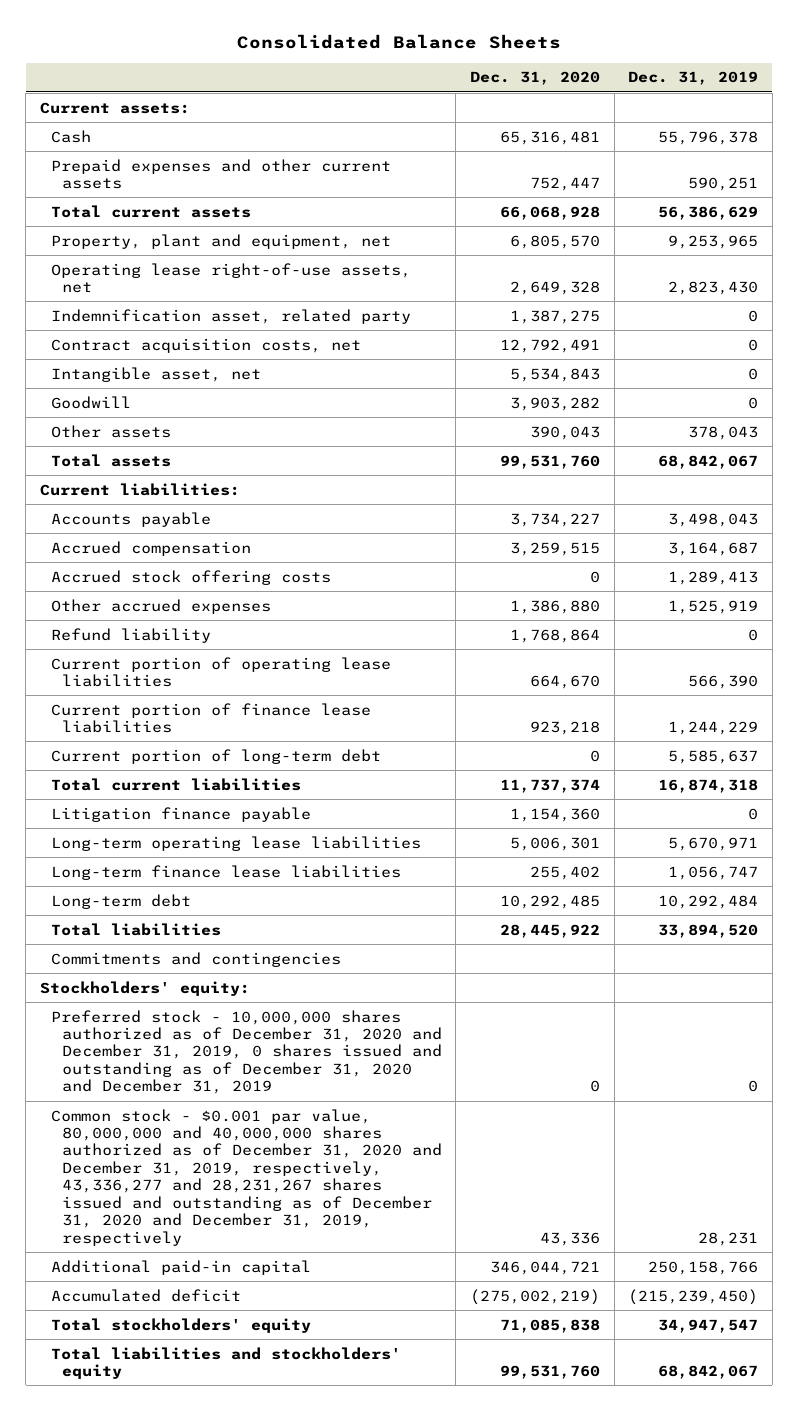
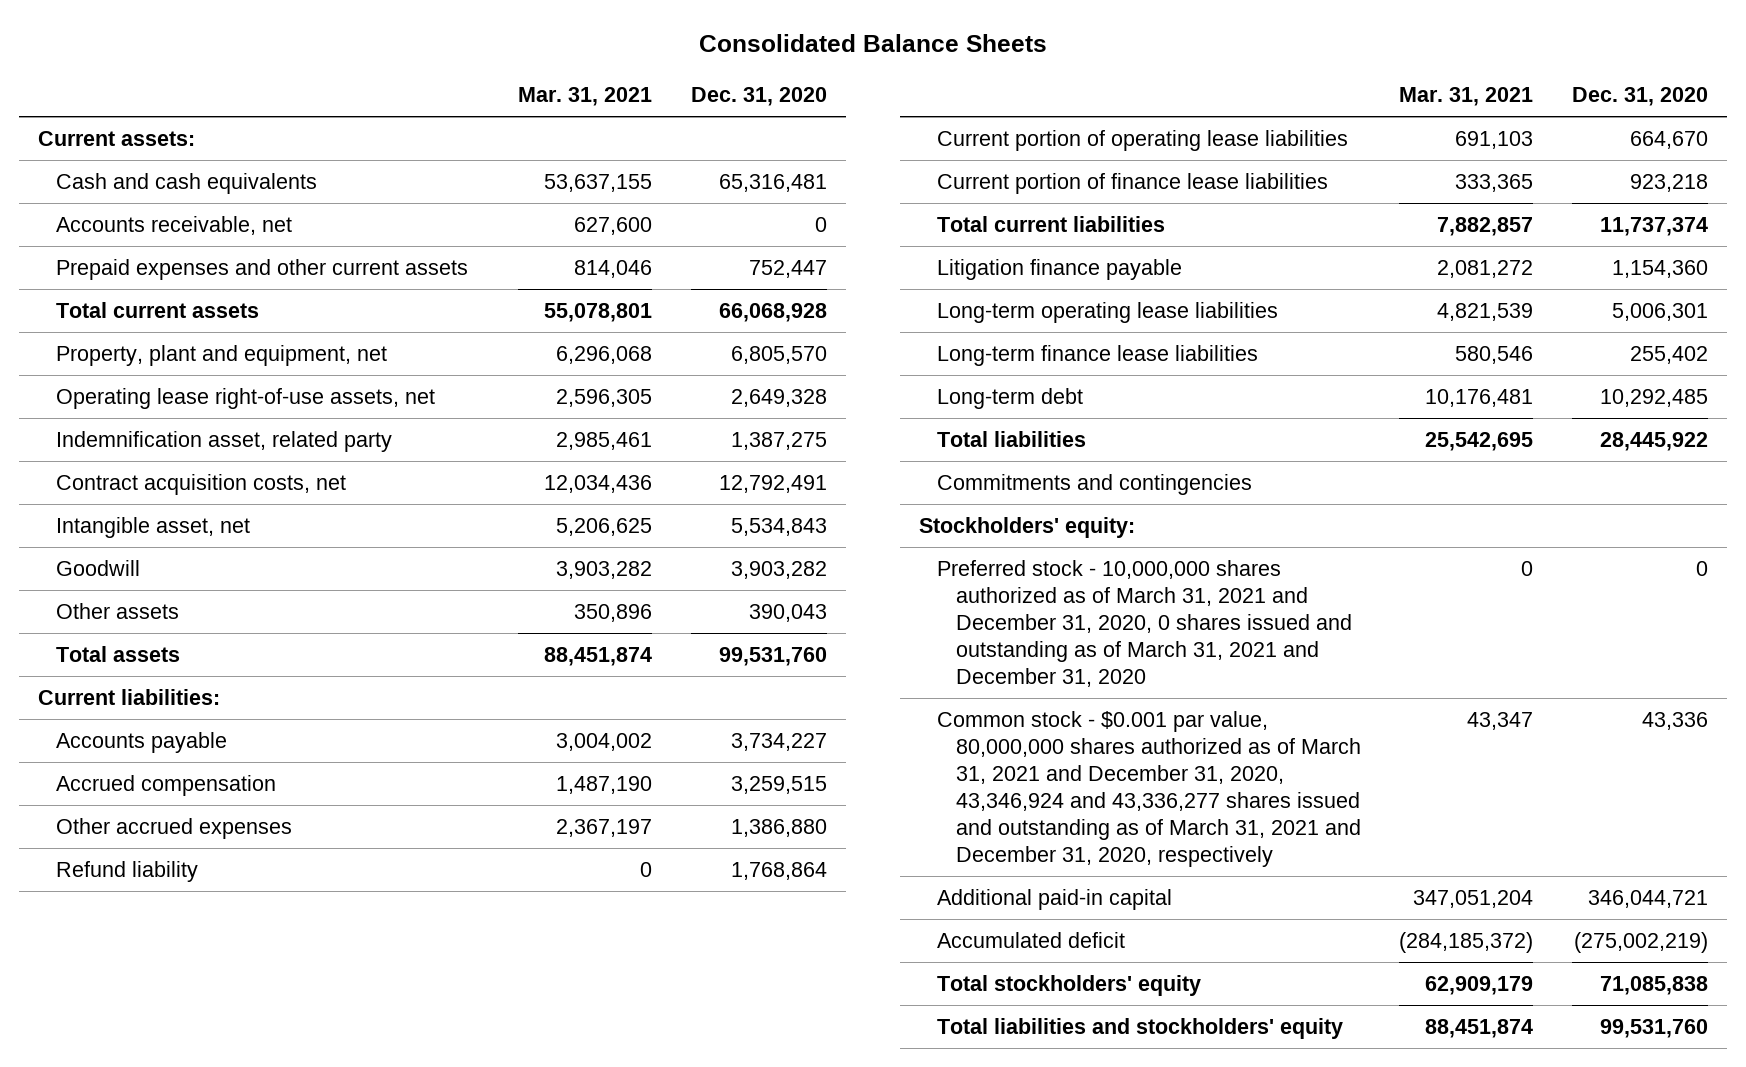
[628,71,759,86] Dec. 31, 2019 -> none
none -> [518,87,653,107] Mar. 31, 2021
[50,129,91,143] Cash -> [56,172,318,194] Cash and cash equivalents
none -> [56,215,293,235] Accounts receivable, net
[50,569,331,585] Accrued stock offering costs -> none
[50,748,381,764] Current portion of long-term debt -> none
[50,1009,442,1095] Preferred stock - 10,000,000 shares authorized as of December 31, 2020 and December 31, 2019, 0 shares issued and outstanding as of December 31, 2020 and December 31, 2019 -> [937,559,1352,687] Preferred stock - 10,000,000 shares authorized as of March 31, 2021 and December 31, 2020, 0 shares issued and outstanding as of March 31, 2021 and December 31, 2020
[50,1108,442,1246] Common stock - $0.001 par value, 80,000,000 and 40,000,000 shares authorized as of December 31, 2020 and December 31, 2019, respectively, 43,336,277 and 28,231,267 shares issued and outstanding as of December 31, 2020 and December 31, 2019, respectively -> [937,710,1361,867] Common stock - $0.001 par value, 80,000,000 shares authorized as of March 31, 2021 and December 31, 2020, 43,346,924 and 43,336,277 shares issued and outstanding as of March 31, 2021 and December 31, 2020, respectively

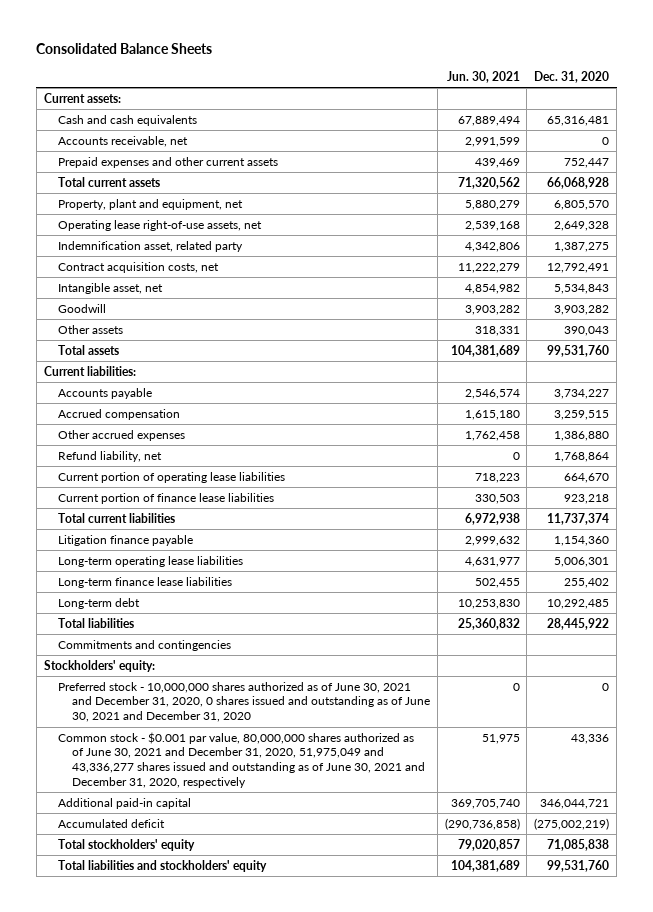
[518,87,653,107] Mar. 31, 2021 -> none
none -> [446,70,520,83] Jun. 30, 2021
[56,860,199,882] Refund liability -> [57,450,162,462] Refund liability, net
[937,559,1352,687] Preferred stock - 10,000,000 shares authorized as of March 31, 2021 and December 31, 2020, 0 shares issued and outstanding as of March 31, 2021 and December 31, 2020 -> [57,681,430,723] Preferred stock - 10,000,000 shares authorized as of June 30, 2021 and December 31, 2020, 0 shares issued and outstanding as of June 30, 2021 and December 31, 2020
[937,710,1361,867] Common stock - $0.001 par value, 80,000,000 shares authorized as of March 31, 2021 and December 31, 2020, 43,346,924 and 43,336,277 shares issued and outstanding as of March 31, 2021 and December 31, 2020, respectively -> [57,731,425,788] Common stock - $0.001 par value, 80,000,000 shares authorized as of June 30, 2021 and December 31, 2020, 51,975,049 and 43,336,277 shares issued and outstanding as of June 30, 2021 and December 31, 2020, respectively

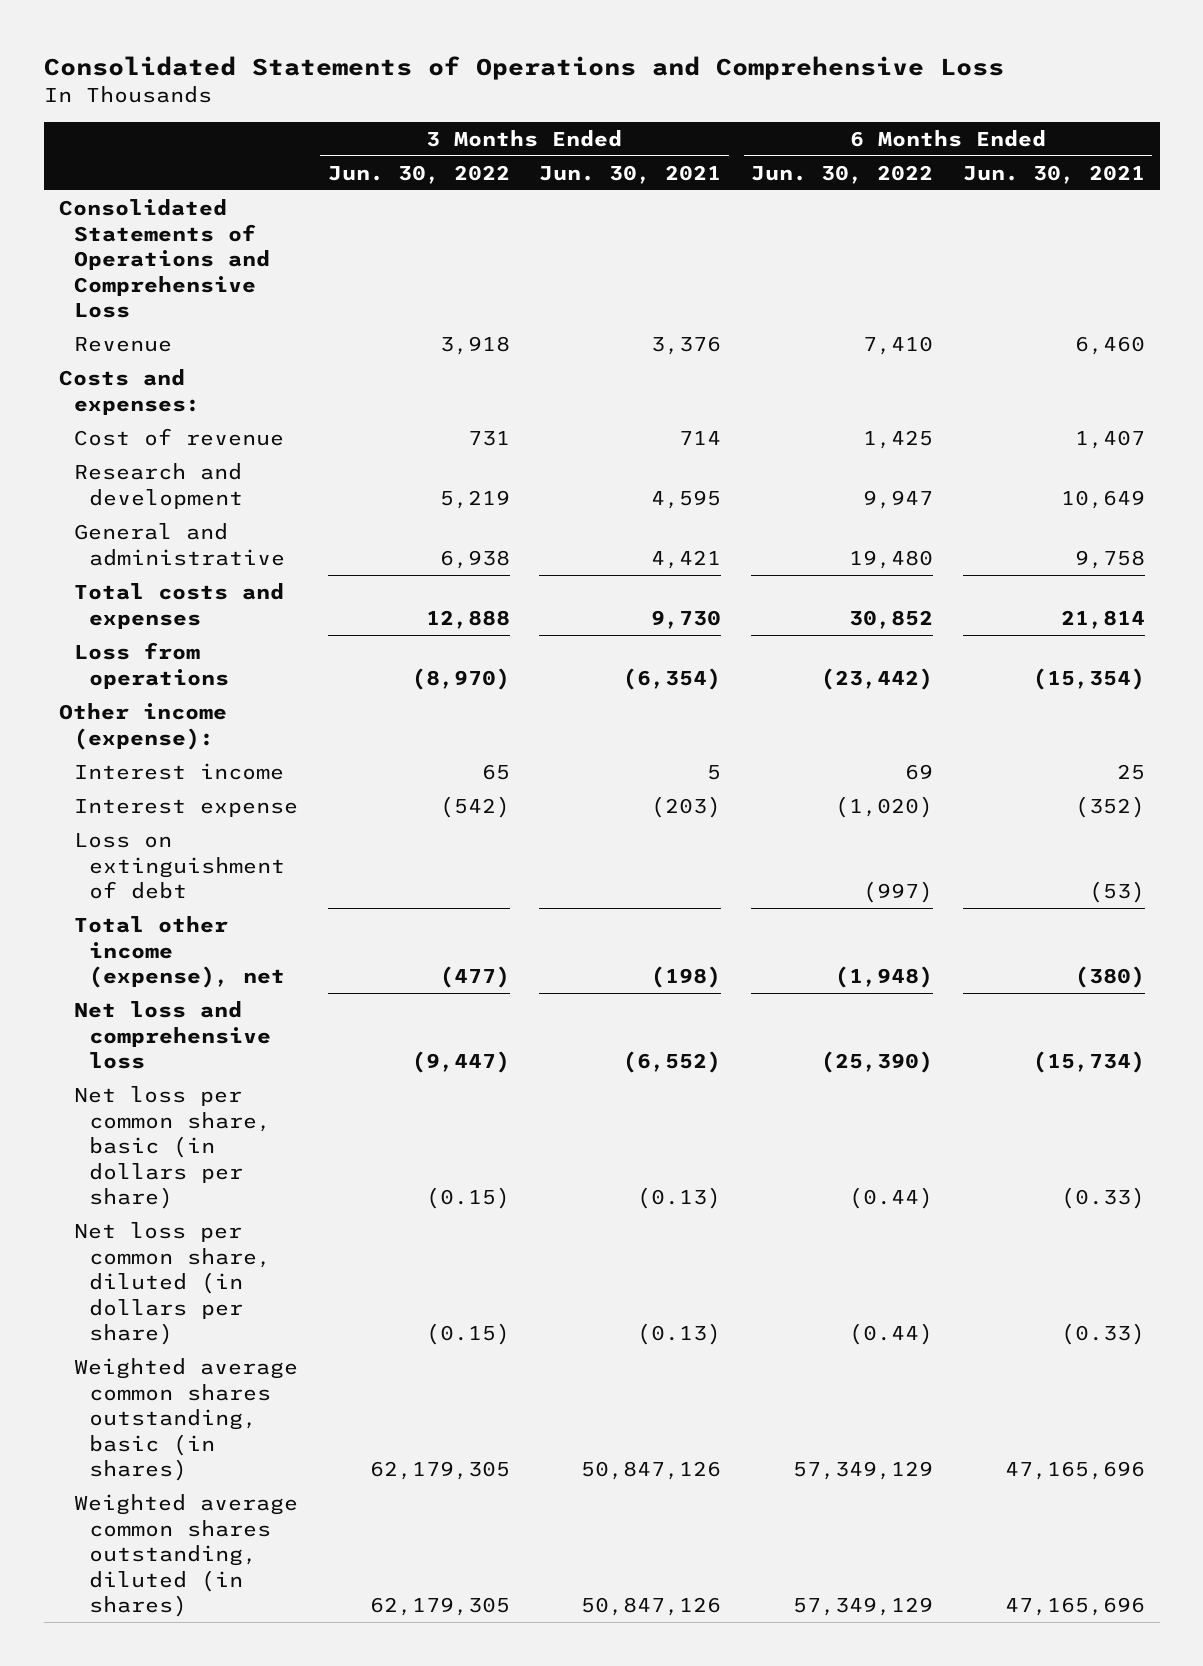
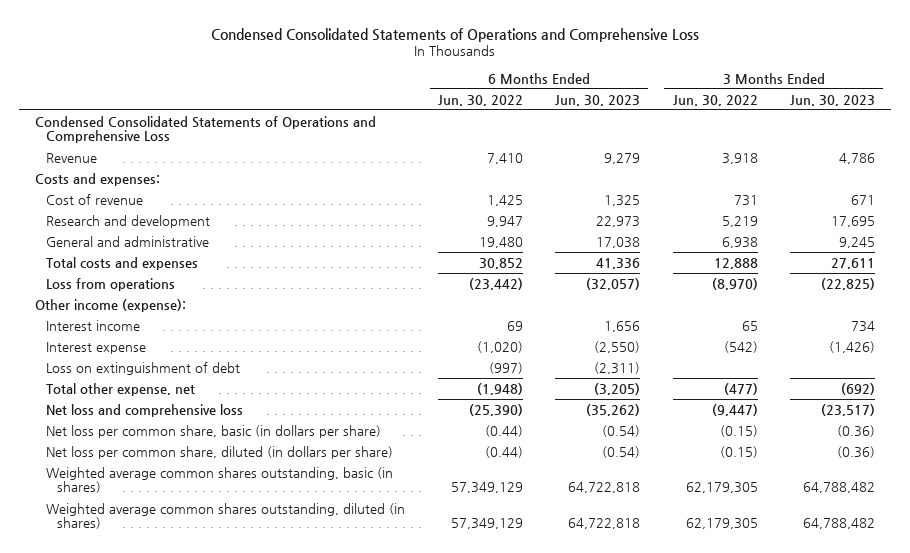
[43,55,1004,80] Consolidated Statements of Operations and Comprehensive Loss -> [211,27,700,42] Condensed Consolidated Statements of Operations and Comprehensive Loss
[539,164,722,184] Jun. 30, 2021 -> none
[962,164,1145,184] Jun. 30, 2021 -> none
none -> [555,94,641,106] Jun. 30, 2023
none -> [789,94,875,106] Jun. 30, 2023
[58,198,270,319] Consolidated Statements of Operations and Comprehensive Loss -> [35,115,377,144] Condensed Consolidated Statements of Operations and Comprehensive Loss
[73,915,286,989] Total other income (expense), net -> [46,382,196,396] Total other expense, net

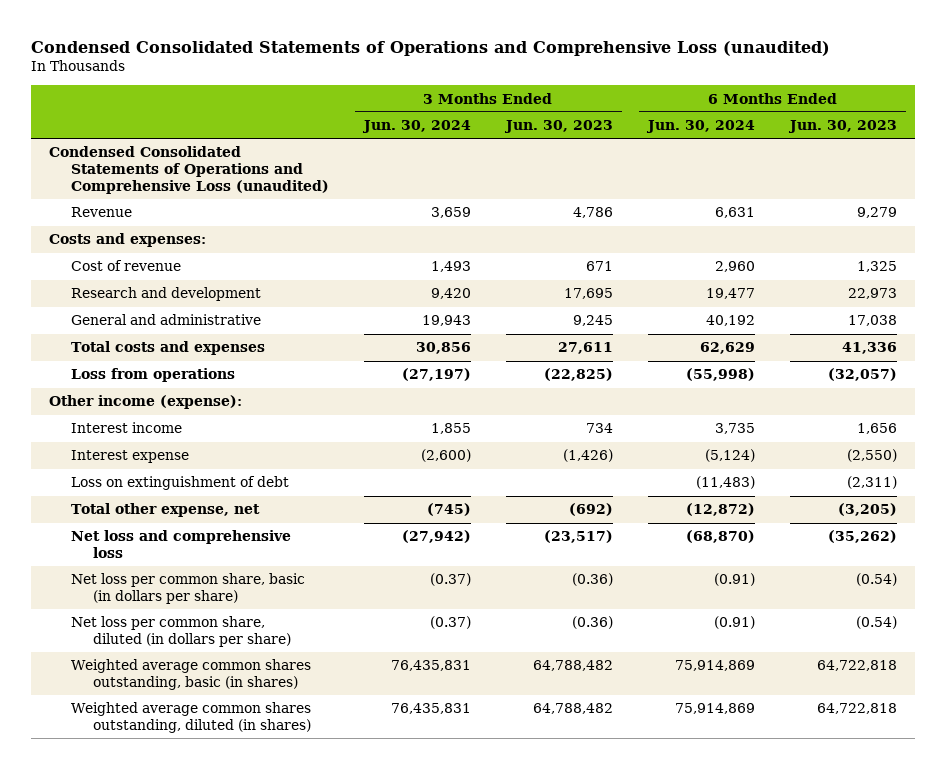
[211,27,700,42] Condensed Consolidated Statements of Operations and Comprehensive Loss -> [30,40,830,56] Condensed Consolidated Statements of Operations and Comprehensive Loss (unaudited)
[437,94,523,106] Jun. 30, 2022 -> none
[672,94,758,106] Jun. 30, 2022 -> none
none -> [361,120,471,134] Jun. 30, 2024
none -> [646,120,756,134] Jun. 30, 2024
[35,115,377,144] Condensed Consolidated Statements of Operations and Comprehensive Loss -> [48,146,329,195] Condensed Consolidated Statements of Operations and Comprehensive Loss (unaudited)

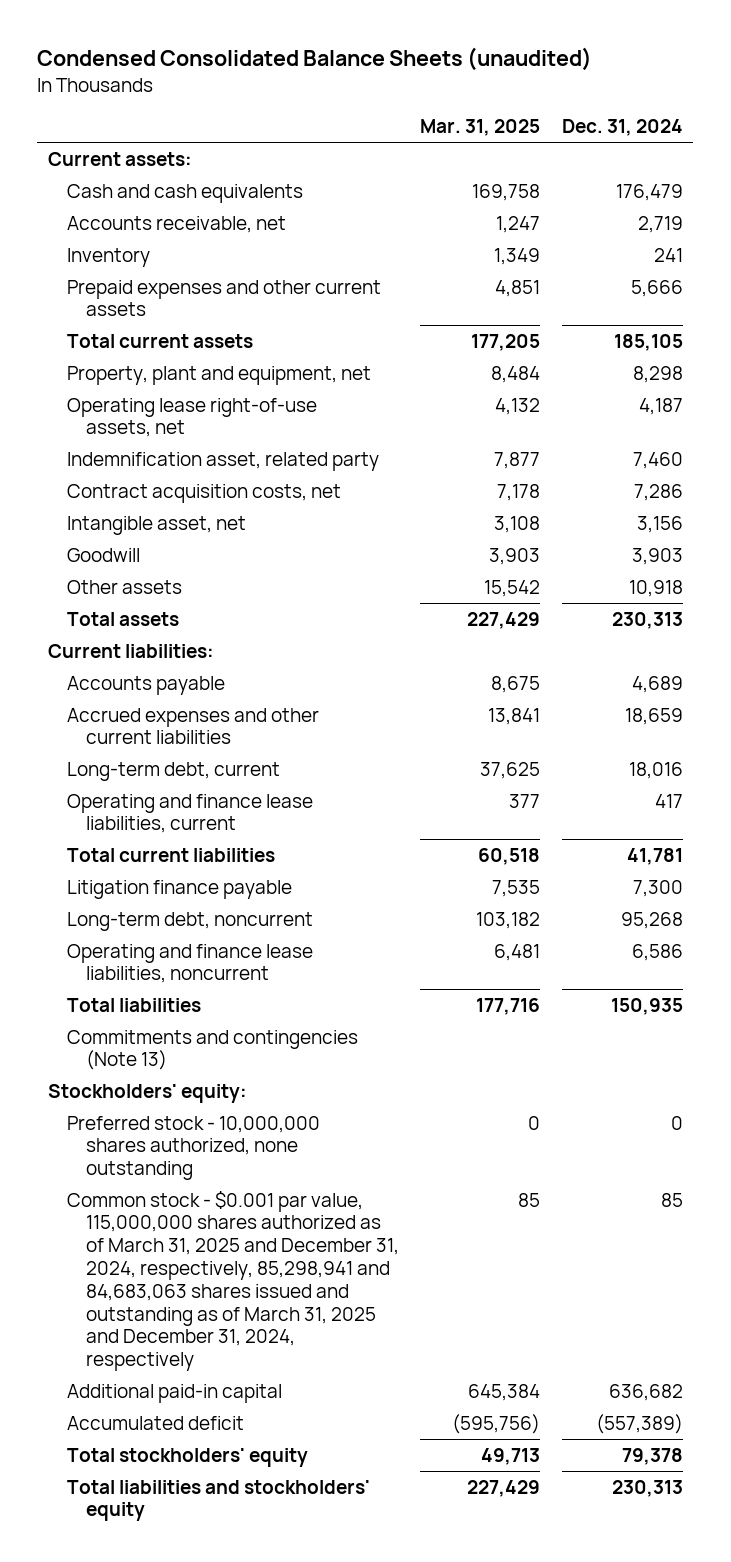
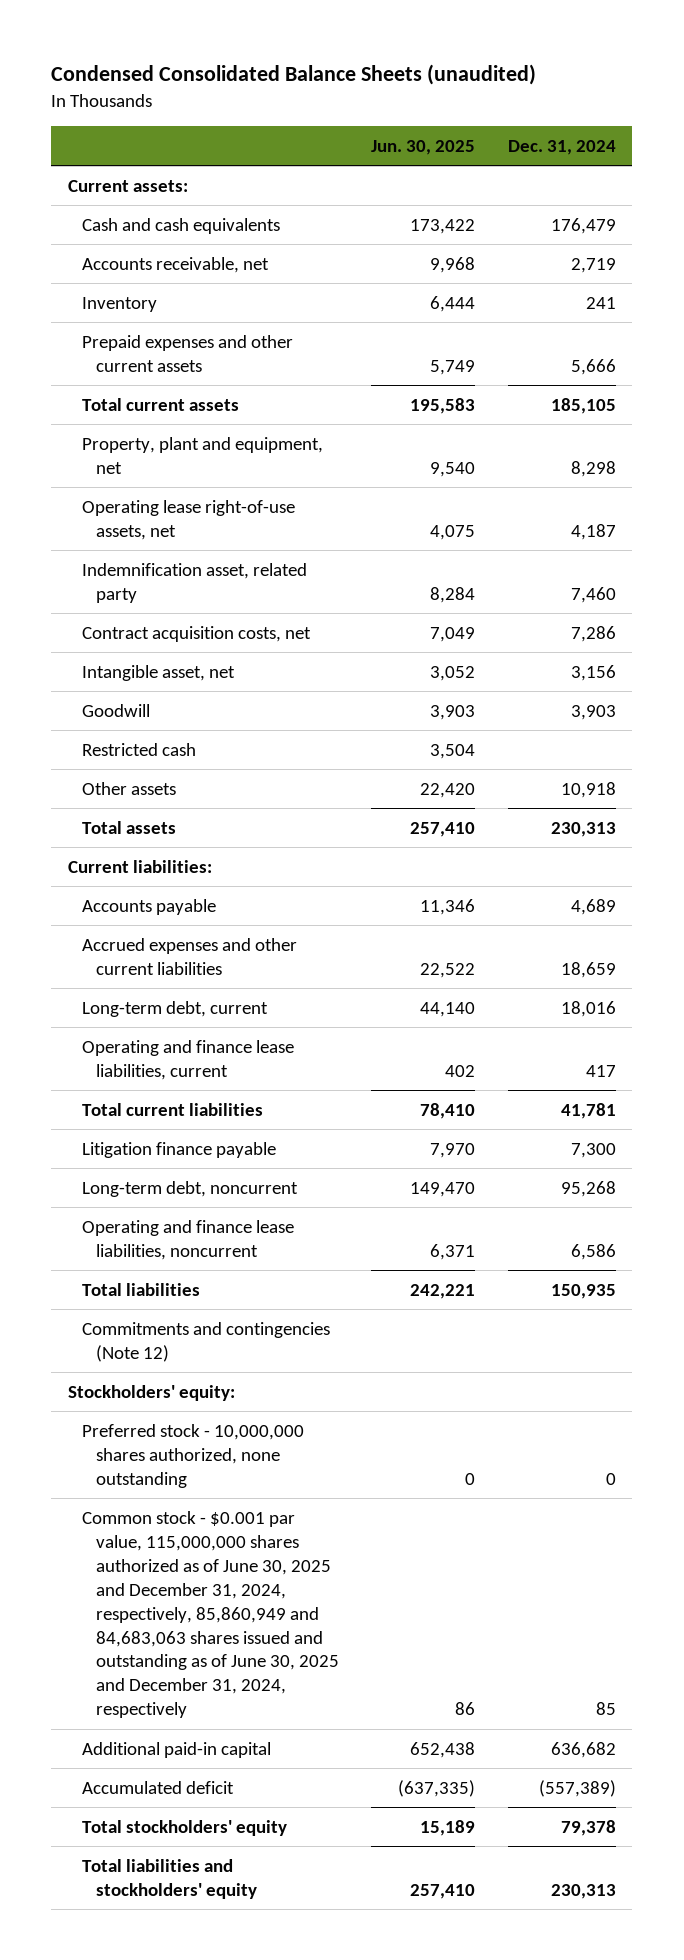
[420,119,541,137] Mar. 31, 2025 -> none
none -> [371,140,476,156] Jun. 30, 2025
none -> [81,742,196,756] Restricted cash
[66,1029,358,1071] Commitments and contingencies (Note 13) -> [81,1321,330,1362] Commitments and contingencies (Note 12)
[66,1190,399,1372] Common stock - $0.001 par value, 115,000,000 shares authorized as of March 31, 2025 and December 31, 2024, respectively, 85,298,941 and 84,683,063 shares issued and outstanding as of March 31, 2025 and December 31, 2024, respectively -> [81,1510,339,1719] Common stock - $0.001 par value, 115,000,000 shares authorized as of June 30, 2025 and December 31, 2024, respectively, 85,860,949 and 84,683,063 shares issued and outstanding as of June 30, 2025 and December 31, 2024, respectively

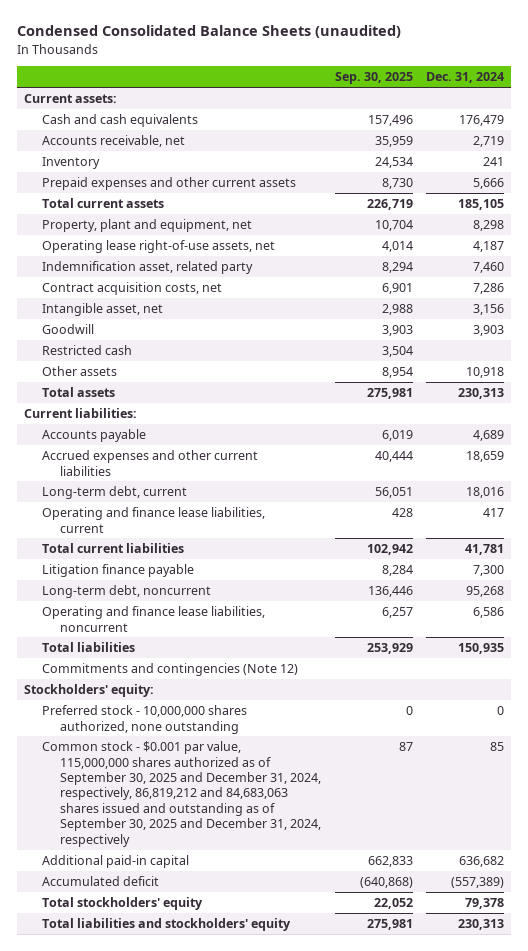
[371,140,476,156] Jun. 30, 2025 -> none
none -> [334,72,413,85] Sep. 30, 2025
[81,1510,339,1719] Common stock - $0.001 par value, 115,000,000 shares authorized as of June 30, 2025 and December 31, 2024, respectively, 85,860,949 and 84,683,063 shares issued and outstanding as of June 30, 2025 and December 31, 2024, respectively -> [41,741,321,847] Common stock - $0.001 par value, 115,000,000 shares authorized as of September 30, 2025 and December 31, 2024, respectively, 86,819,212 and 84,683,063 shares issued and outstanding as of September 30, 2025 and December 31, 2024, respectively

